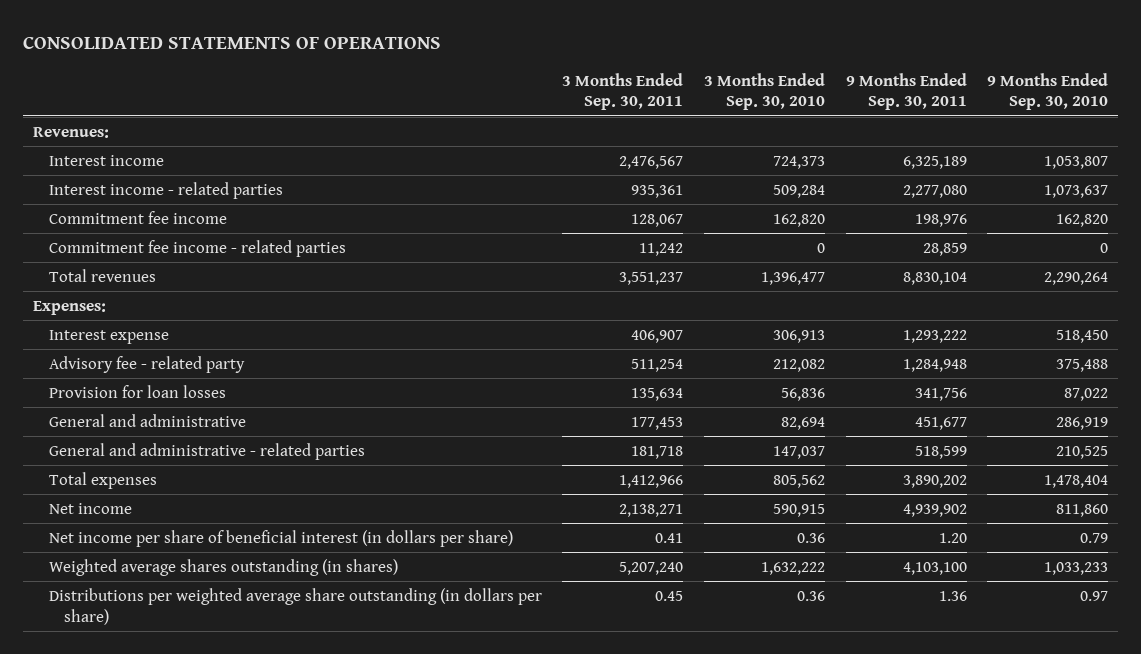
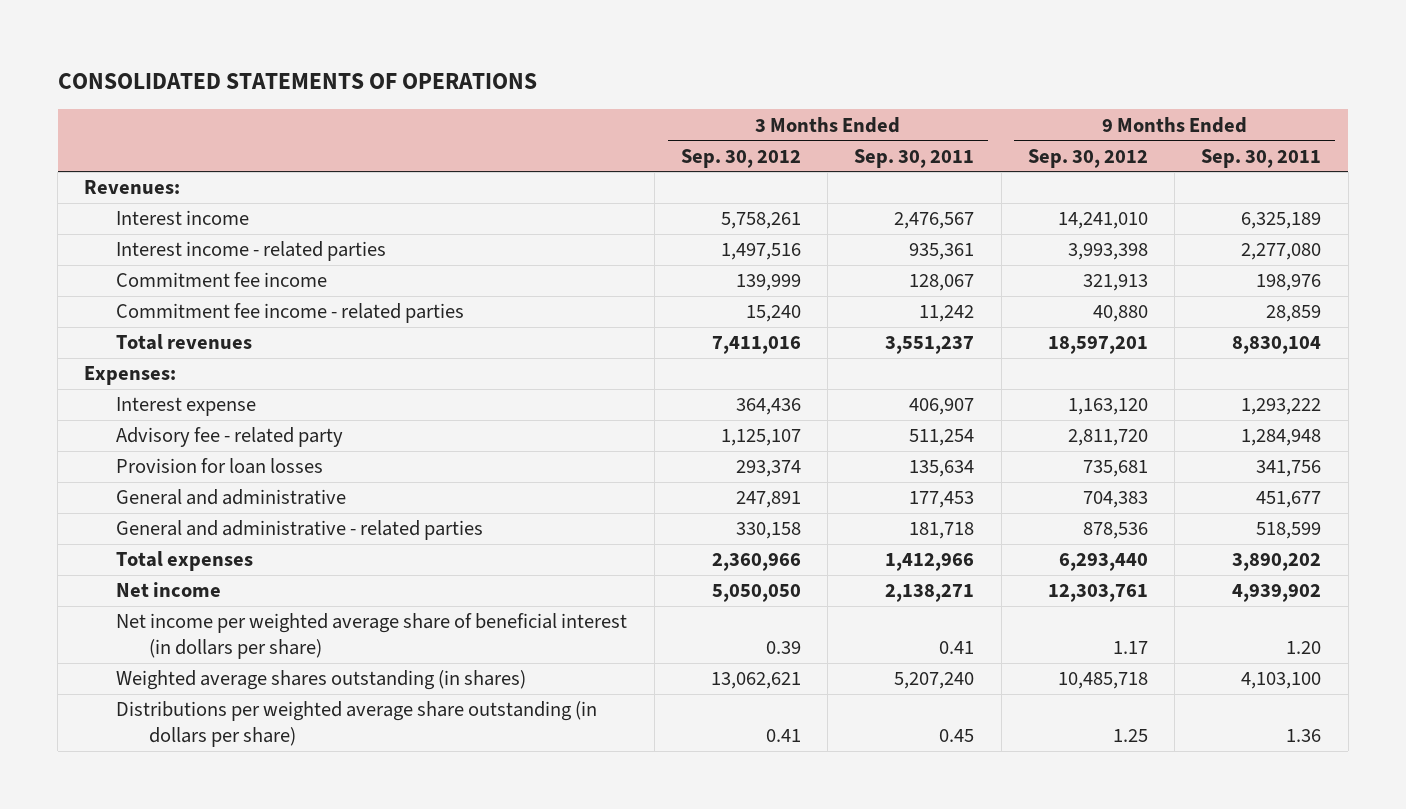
[703,72,825,111] 3 Months Ended Sep. 30, 2010 -> none
[987,72,1109,111] 9 Months Ended Sep. 30, 2010 -> none
none -> [680,148,801,168] Sep. 30, 2012
none -> [1027,148,1148,168] Sep. 30, 2012
[48,529,513,547] Net income per share of beneficial interest (in dollars per share) -> [116,613,628,660] Net income per weighted average share of beneficial interest (in dollars per share)

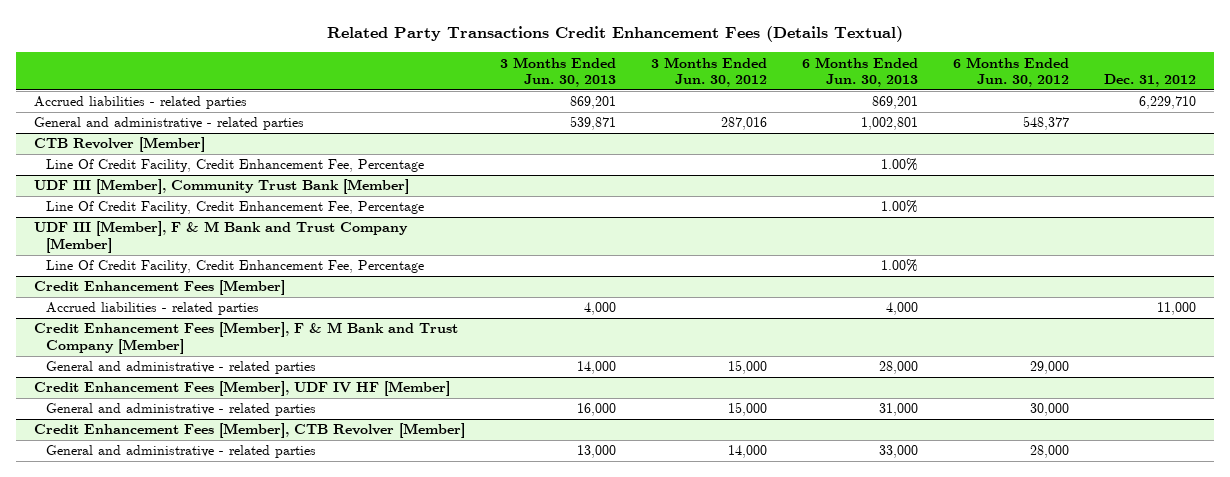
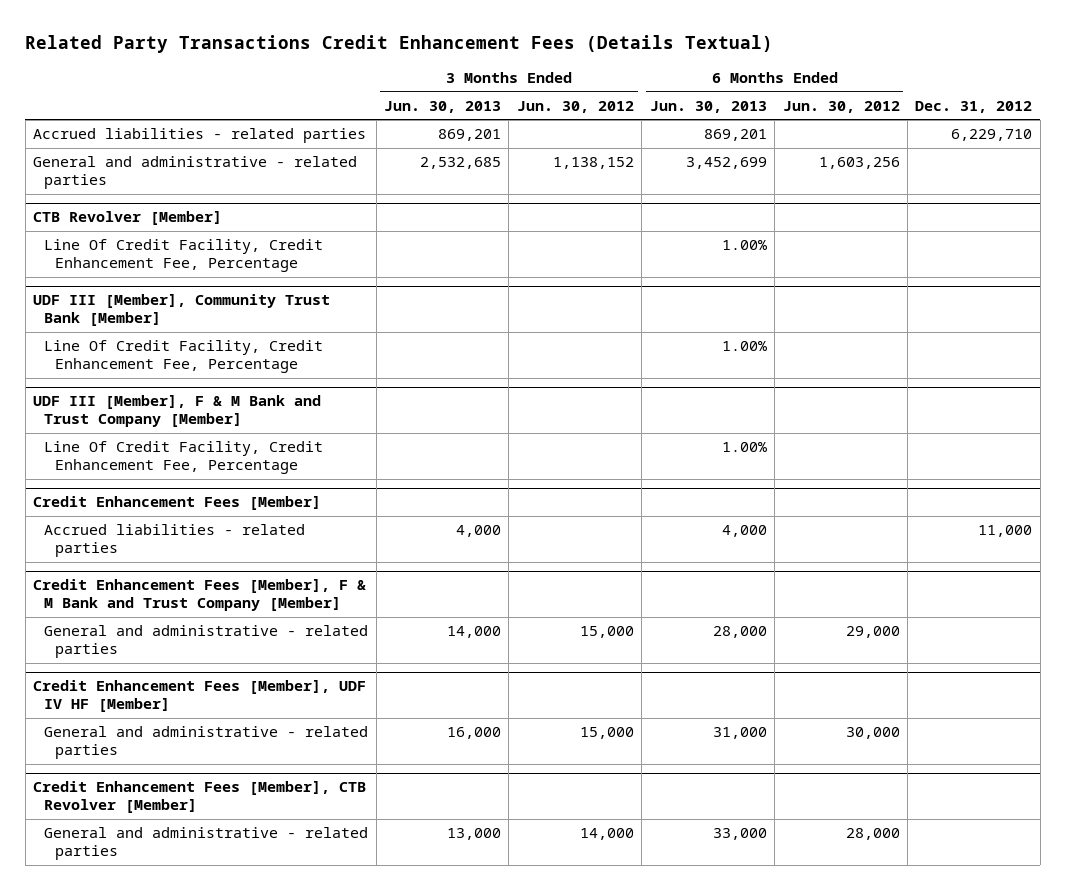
[569,116,616,131] 539,871 -> [419,157,501,170] 2,532,685
[720,117,767,131] 287,016 -> [552,157,634,170] 1,138,152
[860,117,918,131] 1,002,801 -> [685,157,767,170] 3,452,699
[1023,116,1070,131] 548,377 -> [818,157,900,170] 1,603,256

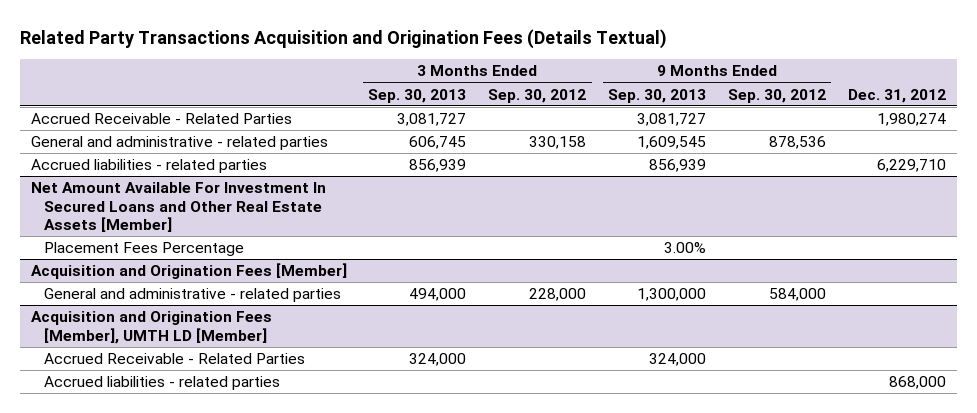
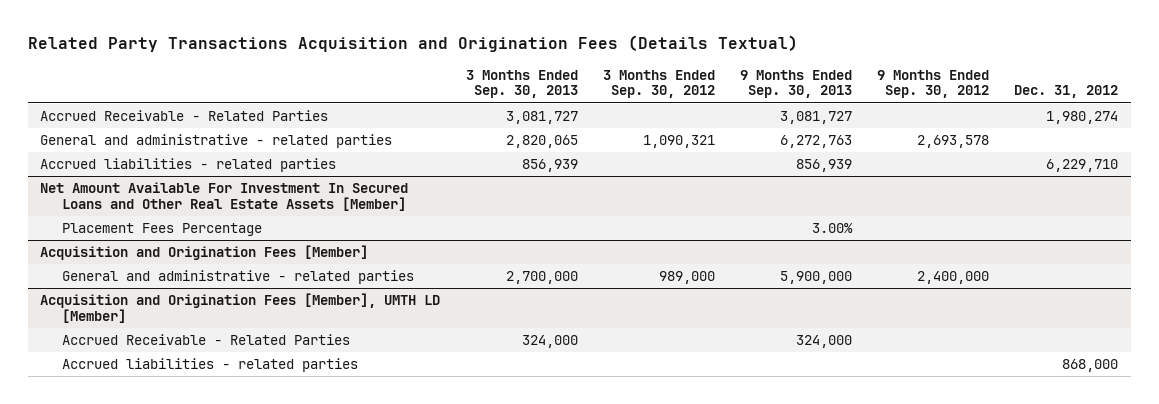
[409,136,467,150] 606,745 -> [505,135,578,149] 2,820,065
[529,136,587,150] 330,158 -> [642,135,715,149] 1,090,321
[637,136,707,150] 1,609,545 -> [779,135,852,149] 6,272,763
[769,136,827,150] 878,536 -> [916,135,989,149] 2,693,578
[409,288,467,302] 494,000 -> [505,271,578,285] 2,700,000
[529,288,587,302] 228,000 -> [658,271,715,285] 989,000
[637,288,707,302] 1,300,000 -> [779,271,852,285] 5,900,000
[769,288,827,302] 584,000 -> [916,271,989,285] 2,400,000

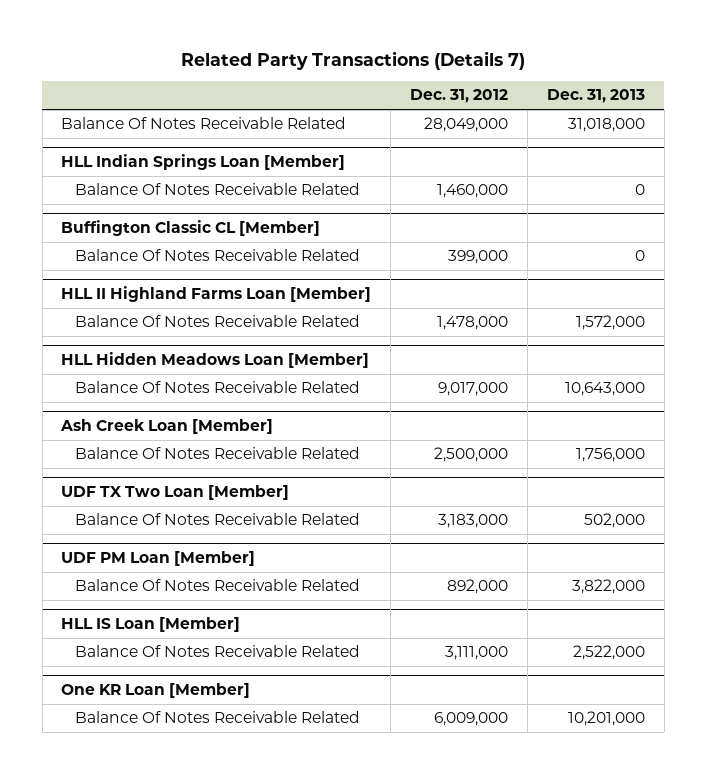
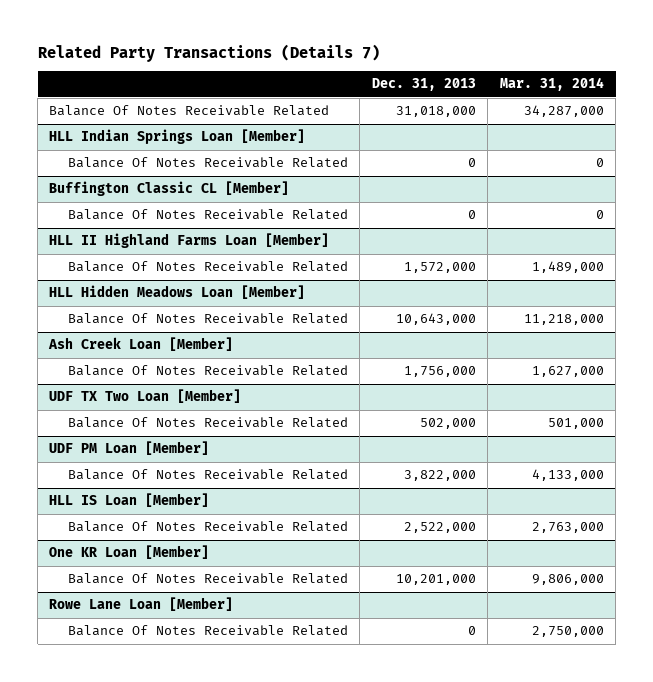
[410,89,509,104] Dec. 31, 2012 -> none
none -> [499,77,604,92] Mar. 31, 2014
none -> [49,597,234,612] Rowe Lane Loan [Member]
none -> [68,625,349,637] Balance Of Notes Receivable Related

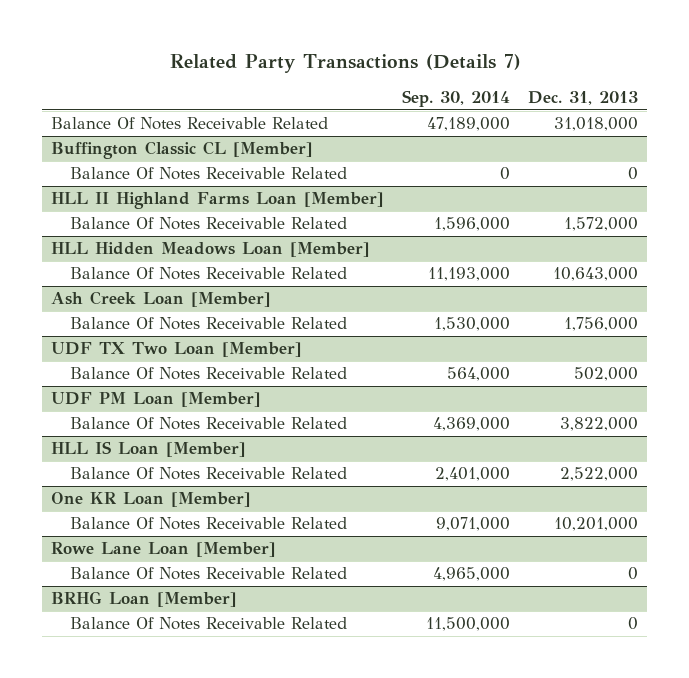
[499,77,604,92] Mar. 31, 2014 -> none
none -> [402,90,511,108] Sep. 30, 2014
[49,129,306,145] HLL Indian Springs Loan [Member] -> none
[68,157,349,169] Balance Of Notes Receivable Related -> none
none -> [51,591,238,608] BRHG Loan [Member]
none -> [69,617,347,631] Balance Of Notes Receivable Related

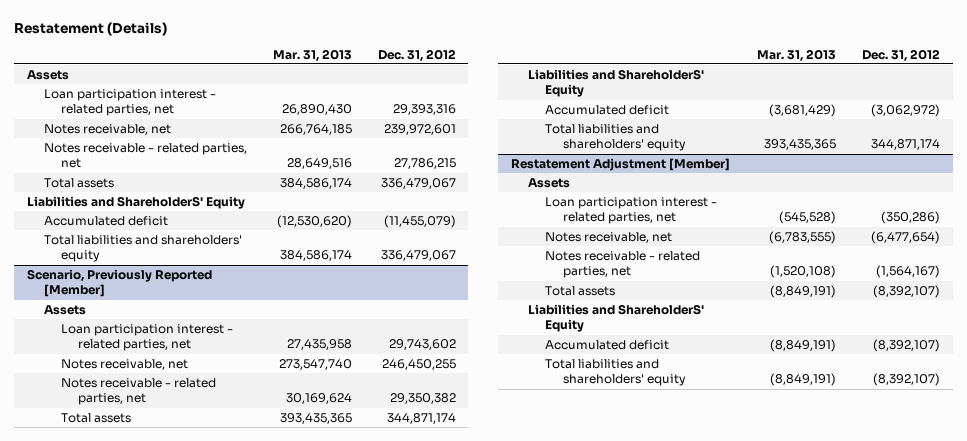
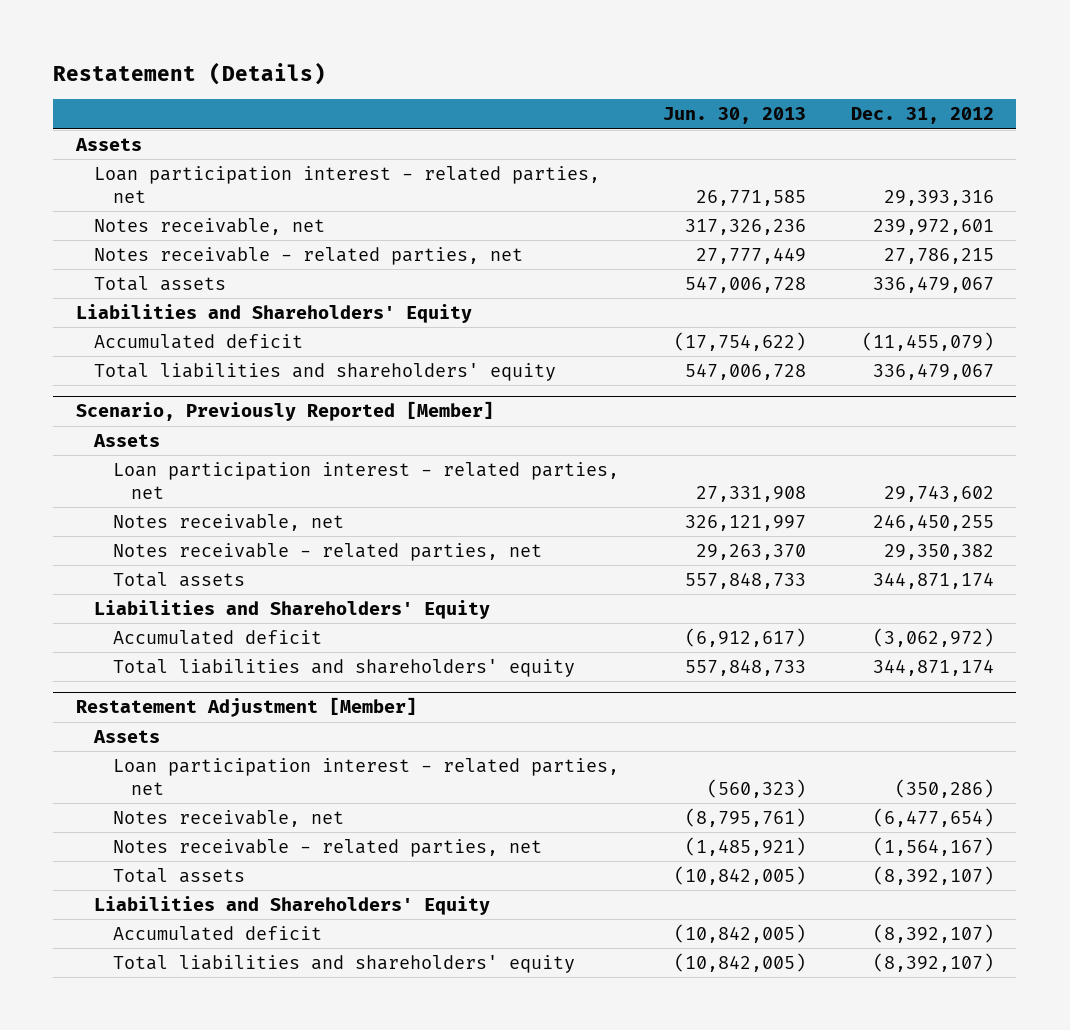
[272,48,352,62] Mar. 31, 2013 -> none
none -> [663,107,807,125] Jun. 30, 2013
[26,196,245,210] Liabilities and ShareholderS' Equity -> [75,303,472,323] Liabilities and Shareholders' Equity
[528,69,705,98] Liabilities and ShareholderS' Equity -> [94,599,491,619] Liabilities and Shareholders' Equity
[528,304,705,333] Liabilities and ShareholderS' Equity -> [94,895,491,915] Liabilities and Shareholders' Equity

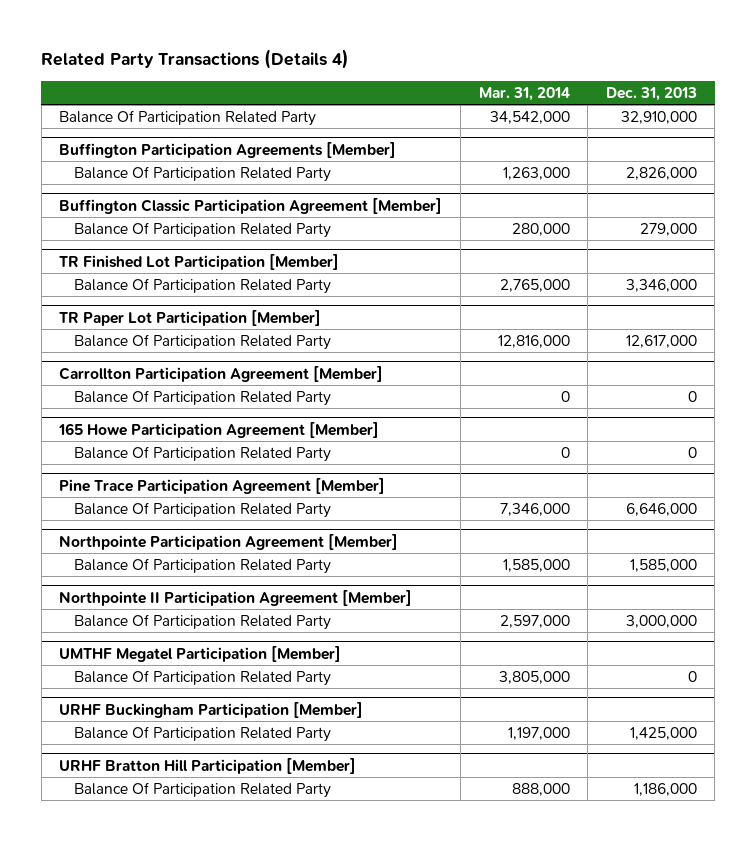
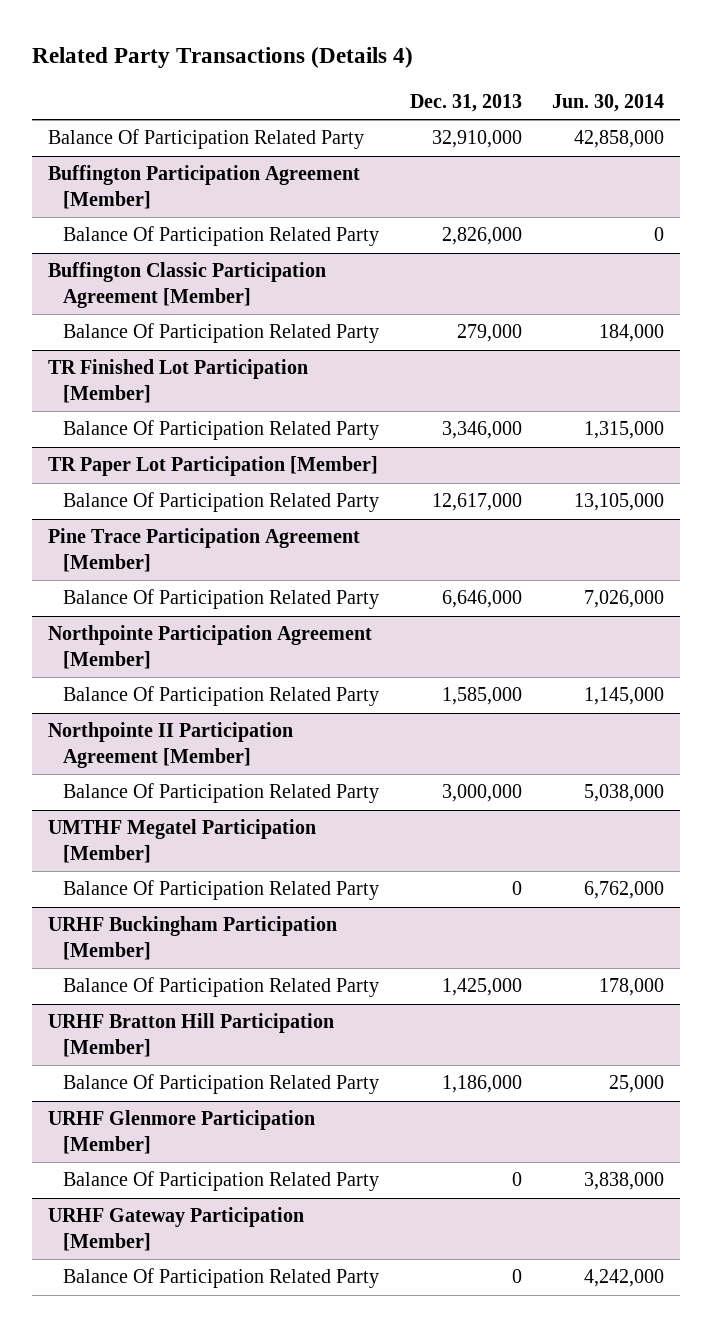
[478,86,570,101] Mar. 31, 2014 -> none
none -> [552,93,665,112] Jun. 30, 2014
[59,141,397,158] Buffington Participation Agreements [Member] -> [47,165,360,209] Buffington Participation Agreement [Member]
[59,365,384,382] Carrollton Participation Agreement [Member] -> none
[74,389,332,406] Balance Of Participation Related Party -> none
[58,421,380,438] 165 Howe Participation Agreement [Member] -> none
[74,445,332,462] Balance Of Participation Related Party -> none
none -> [47,1110,315,1154] URHF Glenmore Participation [Member]
none -> [63,1171,380,1192] Balance Of Participation Related Party
none -> [47,1207,304,1251] URHF Gateway Participation [Member]
none -> [63,1268,380,1289] Balance Of Participation Related Party

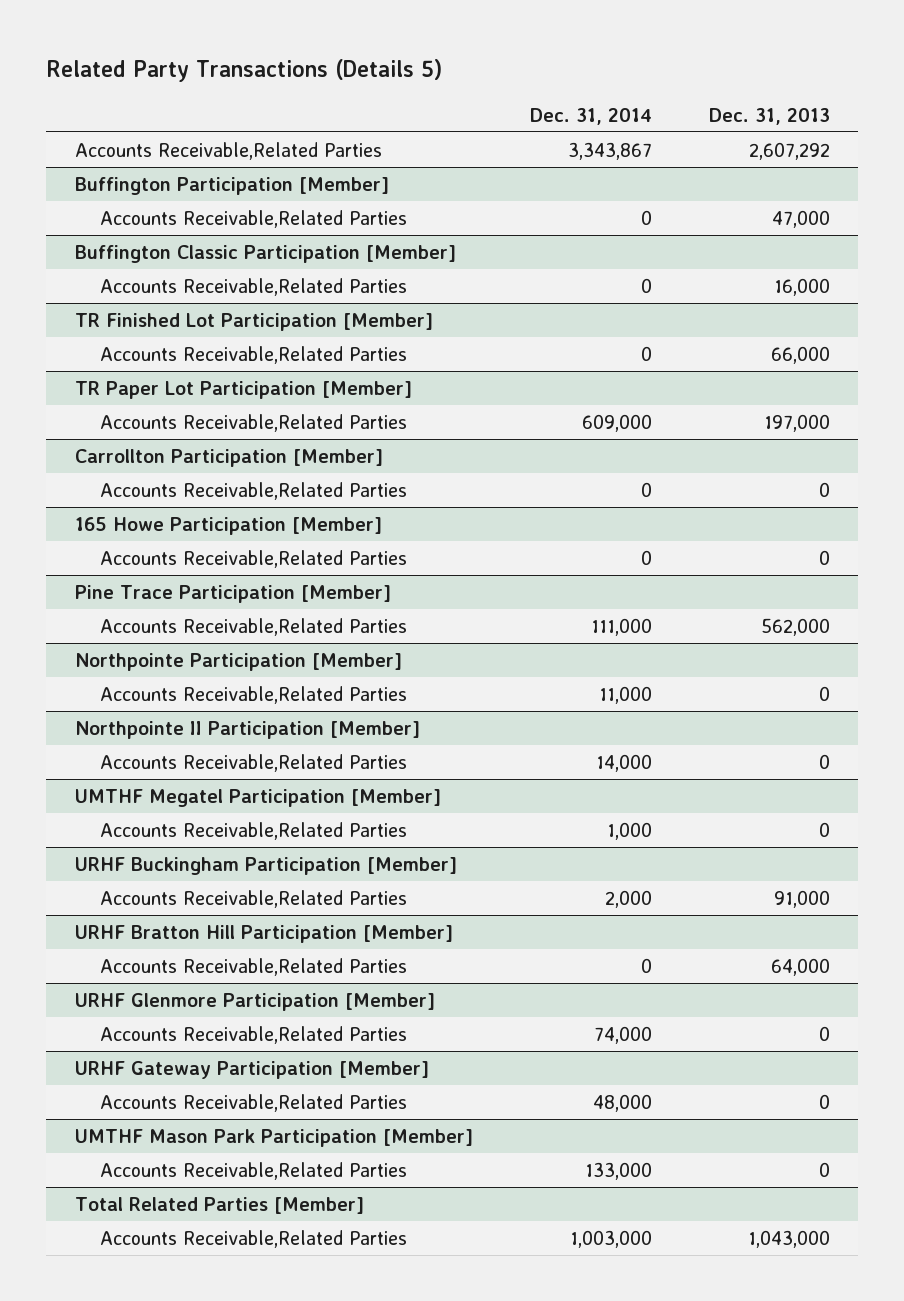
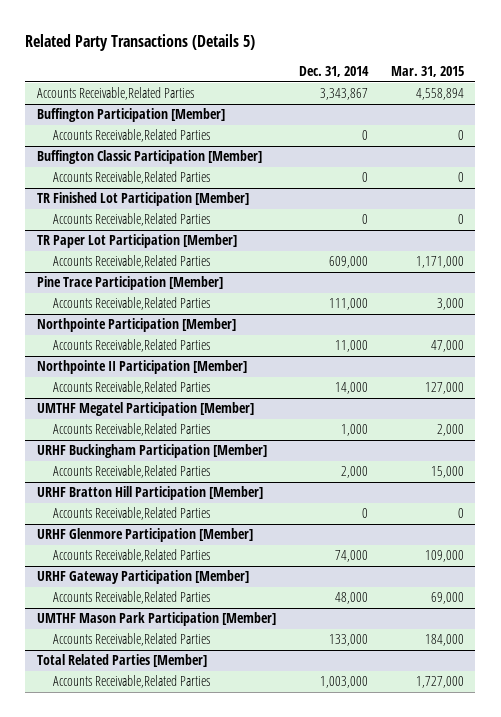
[708,107,830,125] Dec. 31, 2013 -> none
none -> [390,66,464,78] Mar. 31, 2015
[74,449,383,468] Carrollton Participation [Member] -> none
[99,482,407,501] Accounts Receivable,Related Parties -> none
[74,517,382,536] 165 Howe Participation [Member] -> none
[99,550,407,569] Accounts Receivable,Related Parties -> none

